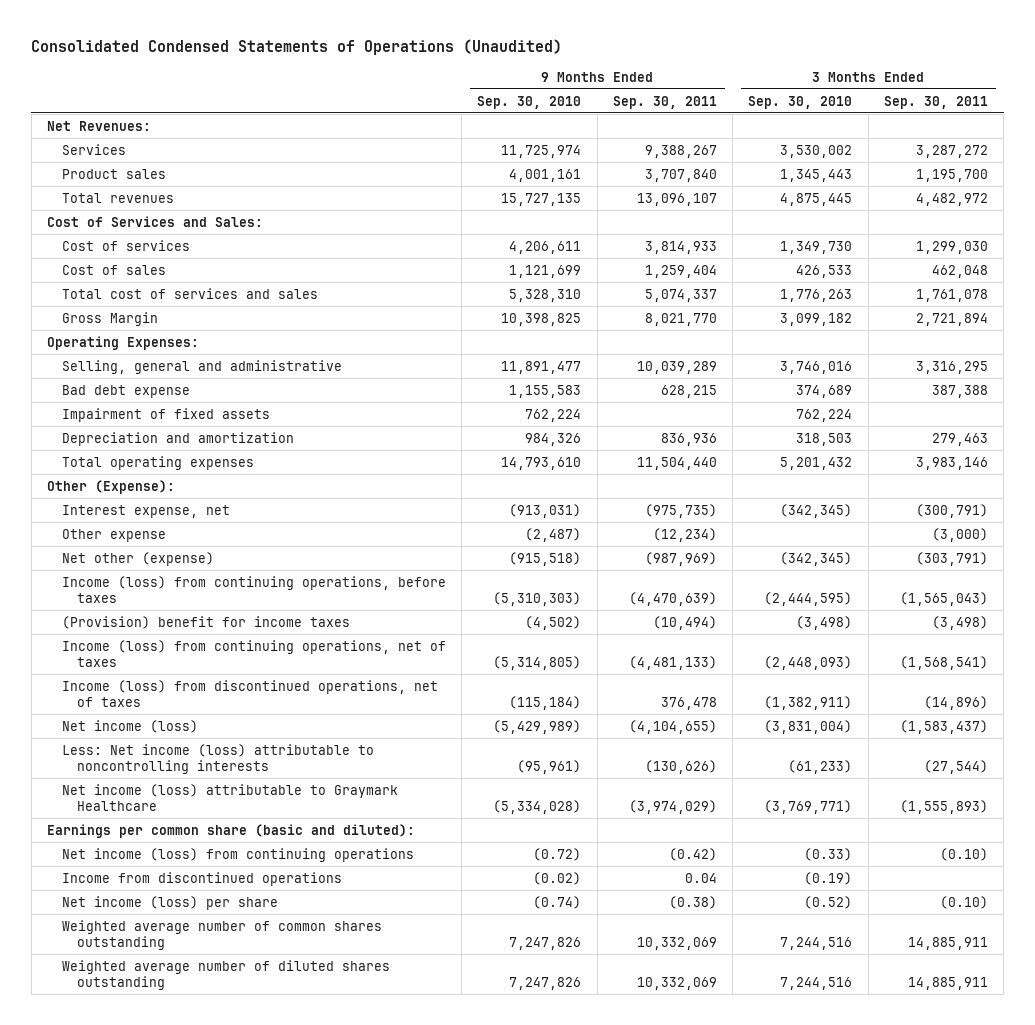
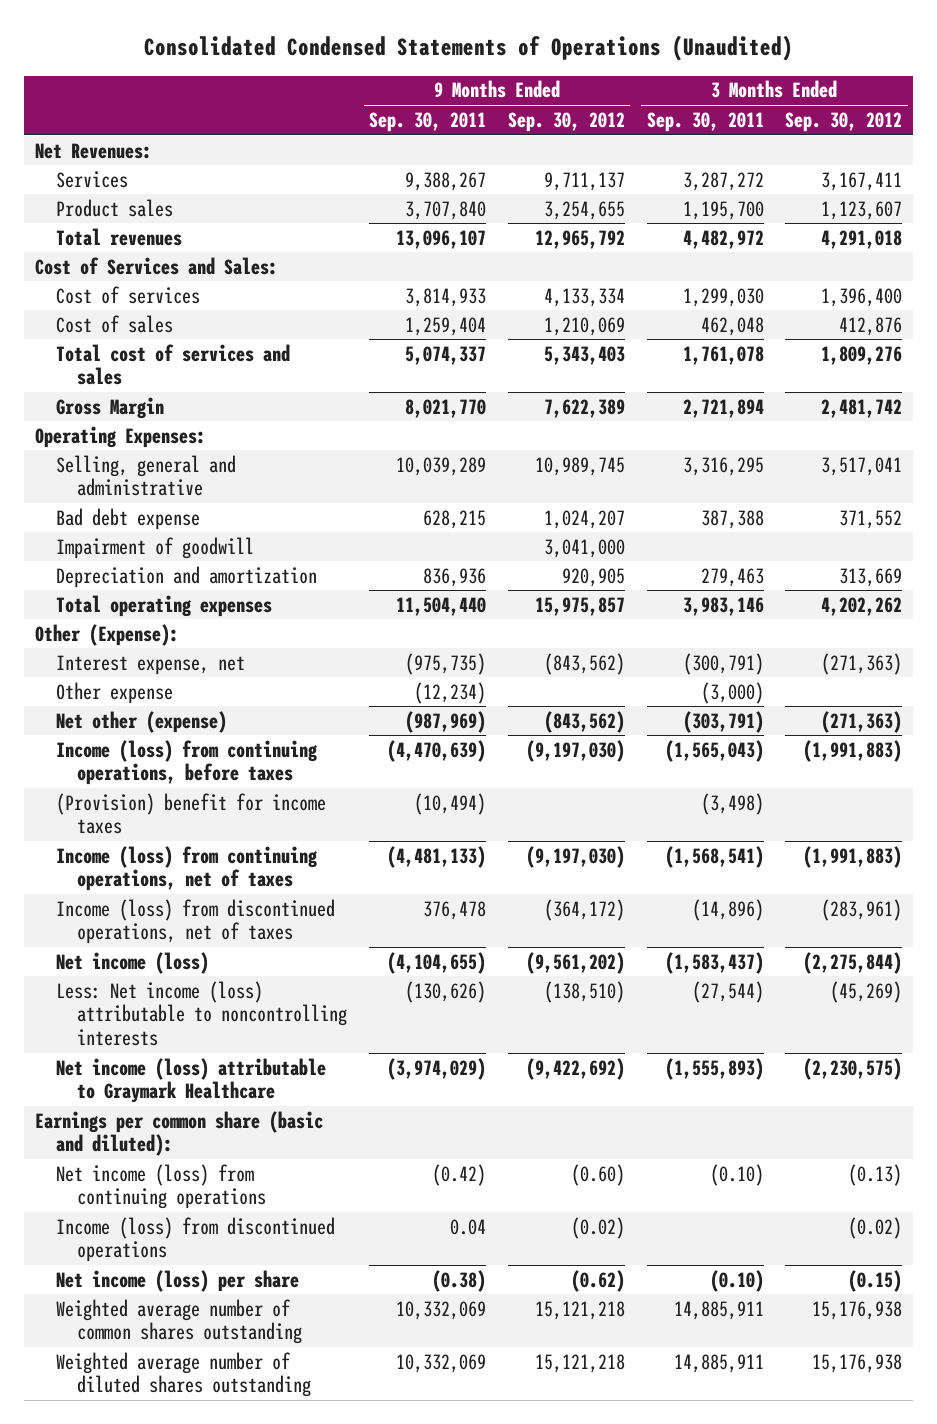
[477,95,582,109] Sep. 30, 2010 -> none
[748,95,853,109] Sep. 30, 2010 -> none
none -> [507,111,625,132] Sep. 30, 2012
none -> [785,111,903,132] Sep. 30, 2012
[61,407,270,422] Impairment of fixed assets -> none
none -> [56,536,255,559] Impairment of goodwill
[61,871,342,886] Income from discontinued operations -> [56,1216,336,1263] Income (loss) from discontinued operations

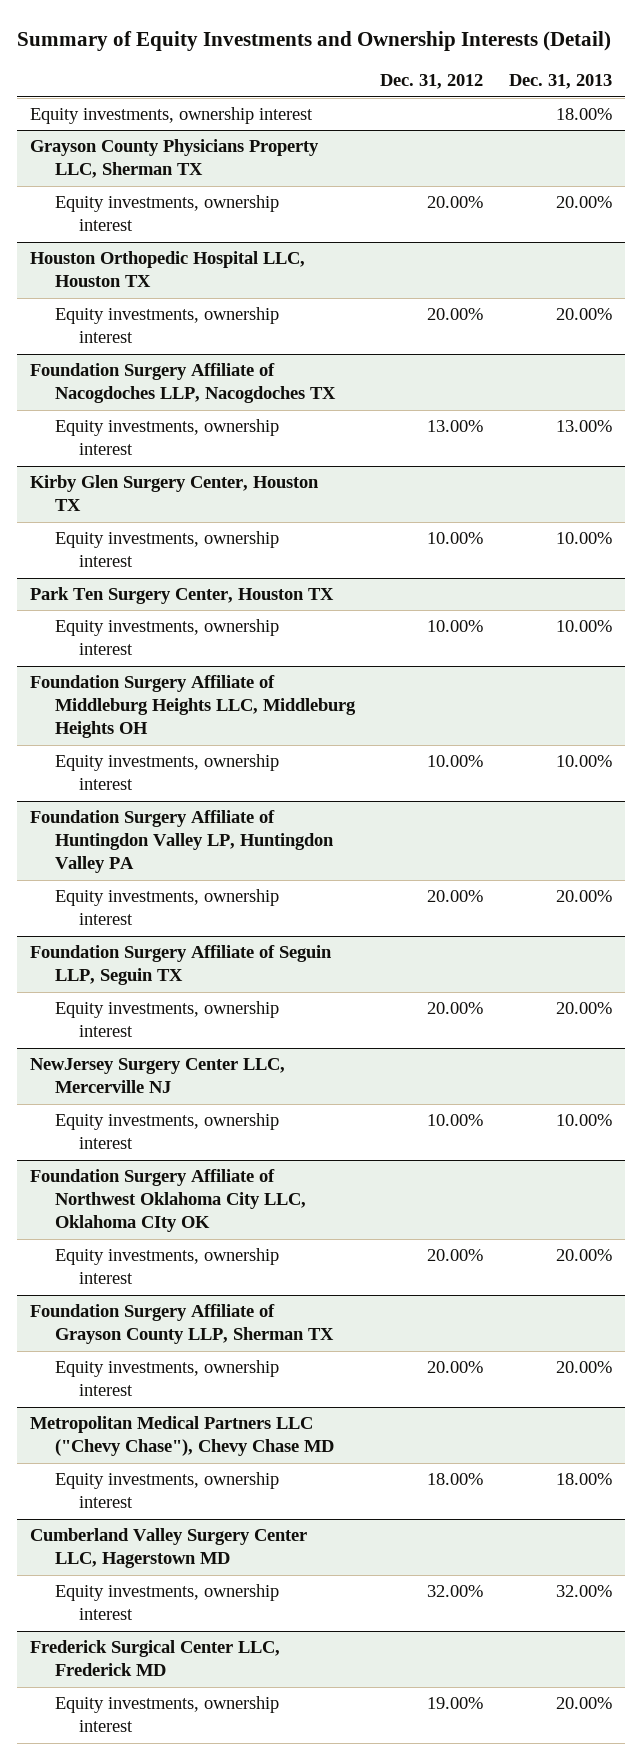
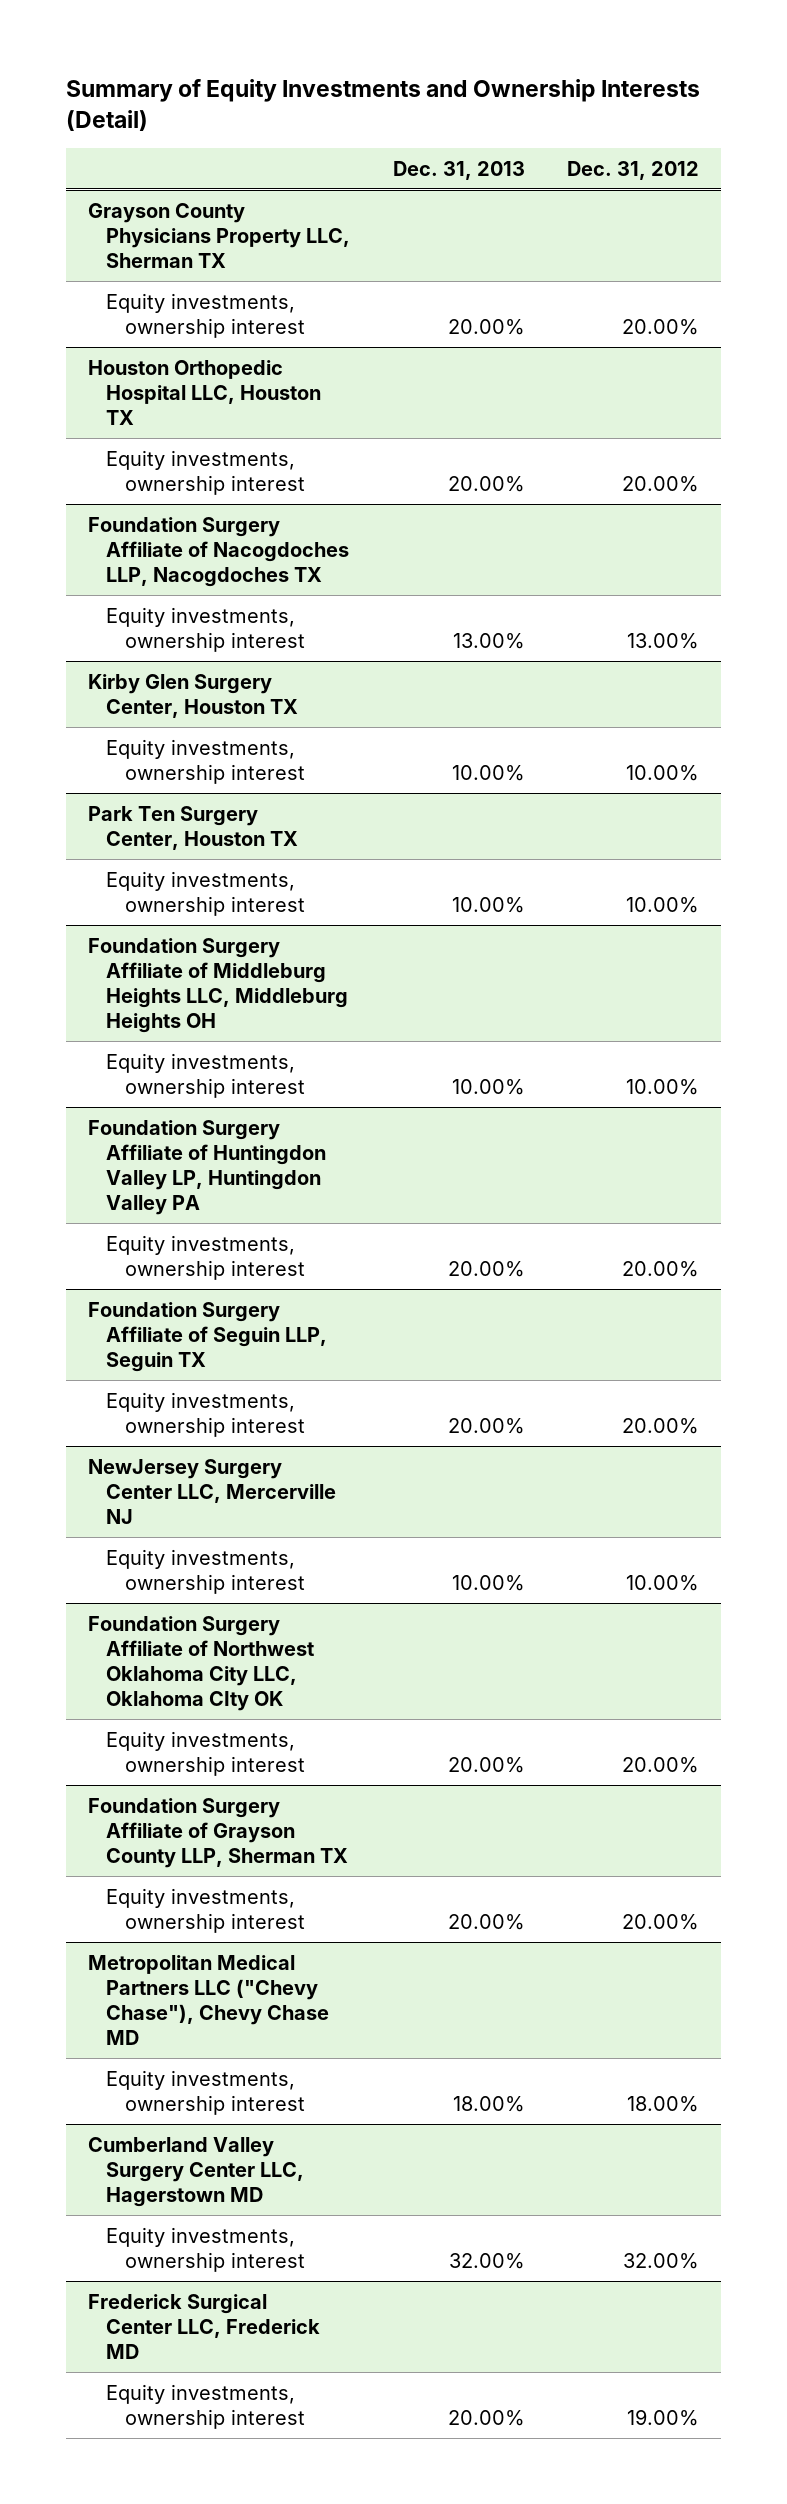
[30,107,314,125] Equity investments, ownership interest -> none

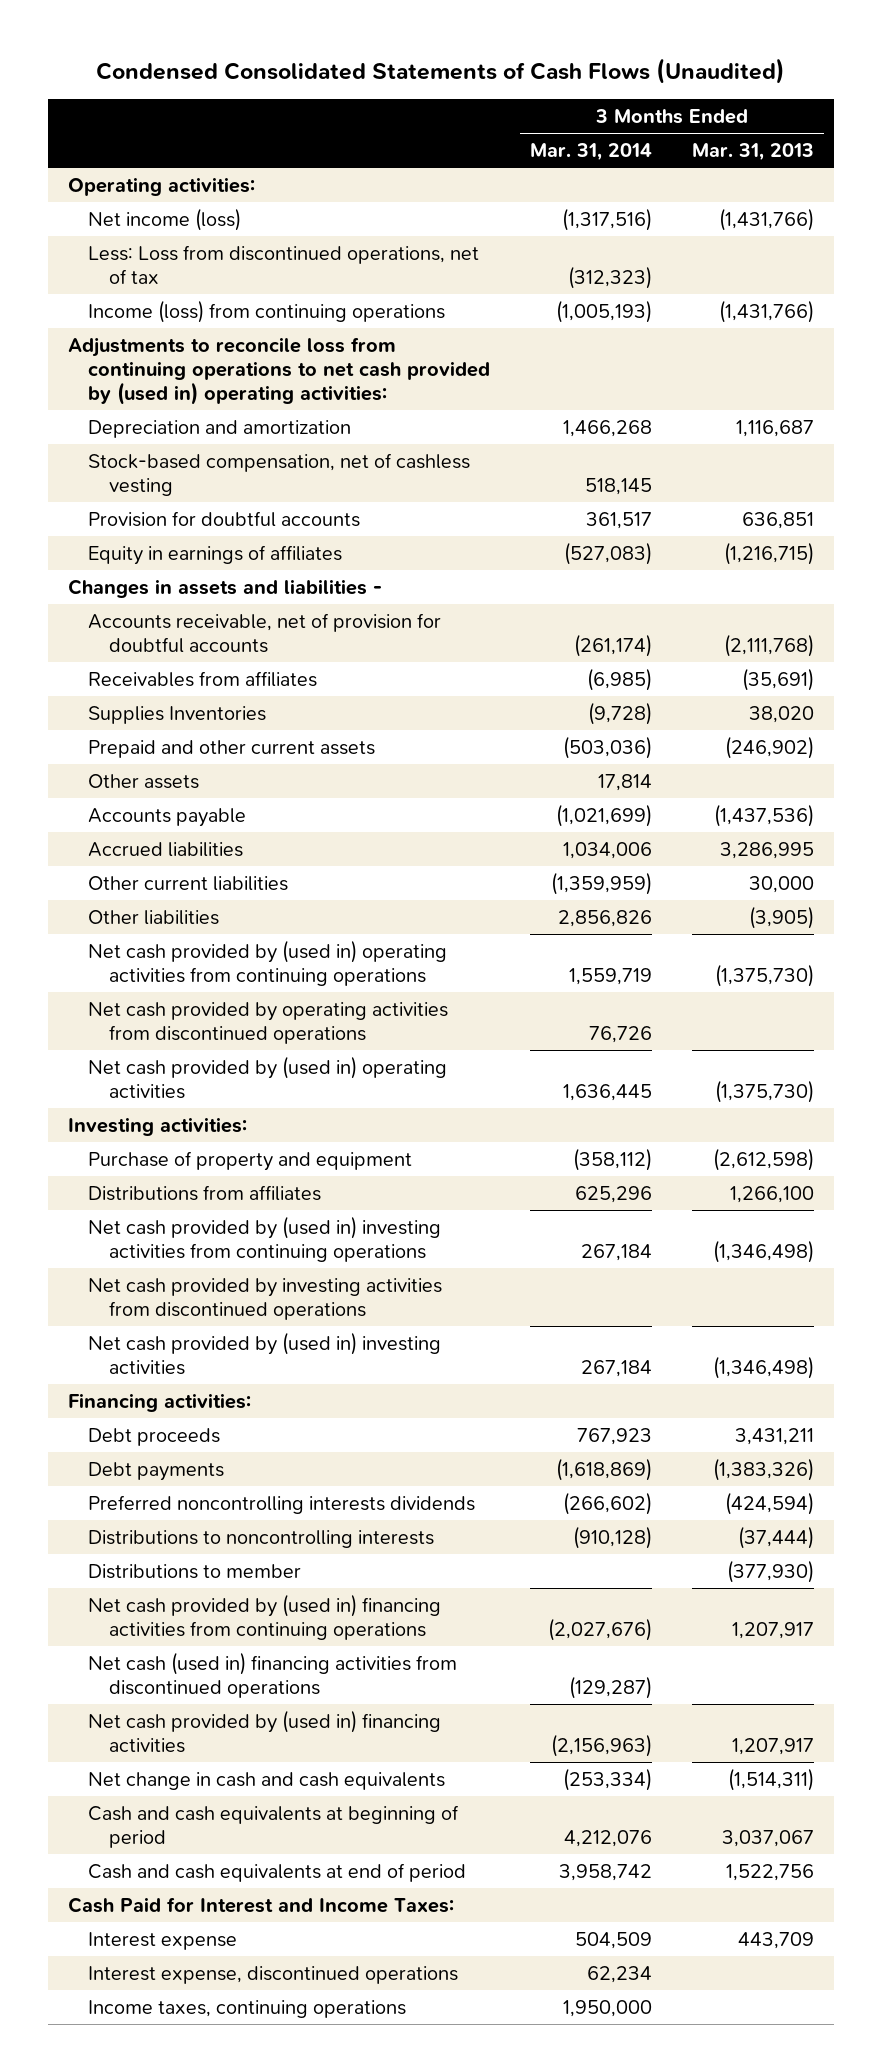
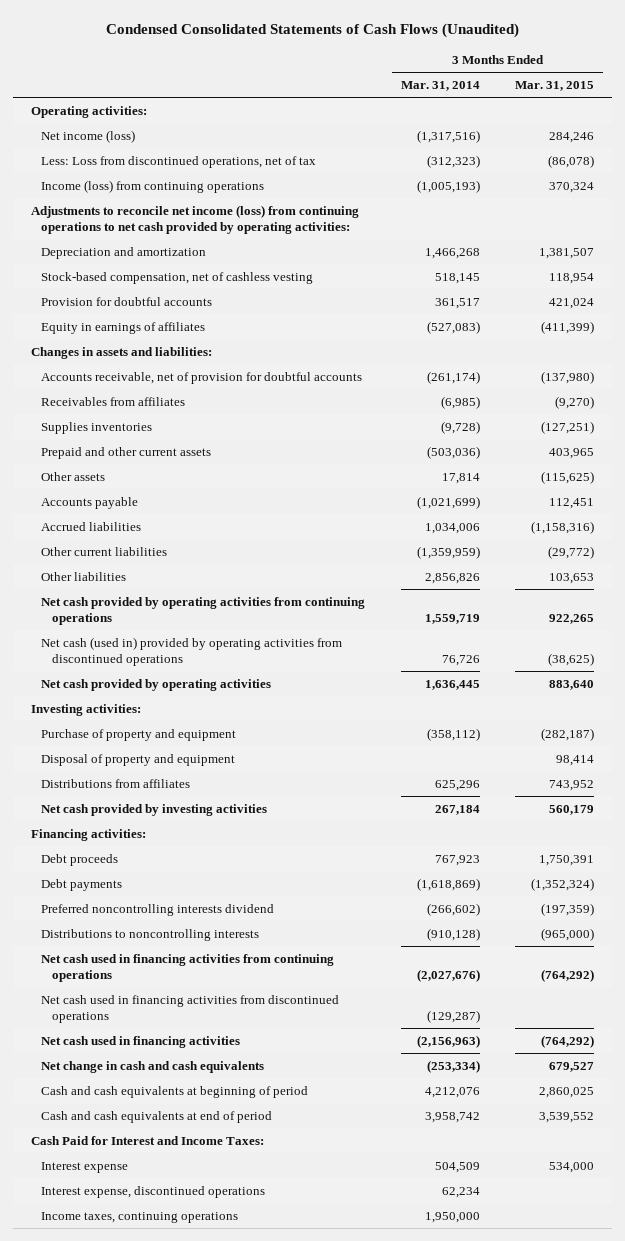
[692,143,815,162] Mar. 31, 2013 -> none
none -> [515,80,595,91] Mar. 31, 2015
[67,336,491,406] Adjustments to reconcile loss from continuing operations to net cash provided by (used in) operating activities: -> [31,204,360,234] Adjustments to reconcile net income (loss) from continuing operations to net cash provided by operating activities:
[67,578,382,598] Changes in assets and liabilities - -> [31,346,213,359] Changes in assets and liabilities:
[88,705,267,724] Supplies Inventories -> [41,421,153,434] Supplies inventories
[88,939,448,987] Net cash provided by (used in) operating activities from continuing operations -> [41,596,366,625] Net cash provided by operating activities from continuing operations
[88,1001,449,1045] Net cash provided by operating activities from discontinued operations -> [41,636,343,666] Net cash (used in) provided by operating activities from discontinued operations
[88,1055,448,1100] Net cash provided by (used in) operating activities -> [41,678,272,691] Net cash provided by operating activities
none -> [41,753,236,766] Disposal of property and equipment
[88,1215,442,1263] Net cash provided by (used in) investing activities from continuing operations -> none
[88,1277,443,1321] Net cash provided by investing activities from discontinued operations -> none
[88,1331,442,1376] Net cash provided by (used in) investing activities -> [41,803,268,816] Net cash provided by investing activities
[88,1494,476,1514] Preferred noncontrolling interests dividends -> [41,903,275,916] Preferred noncontrolling interests dividend
[88,1563,302,1579] Distributions to member -> none
[88,1593,442,1641] Net cash provided by (used in) financing activities from continuing operations -> [41,953,335,982] Net cash used in financing activities from continuing operations
[88,1651,458,1699] Net cash (used in) financing activities from discontinued operations -> [41,994,340,1023] Net cash used in financing activities from discontinued operations
[88,1709,442,1754] Net cash provided by (used in) financing activities -> [41,1035,241,1048] Net cash used in financing activities

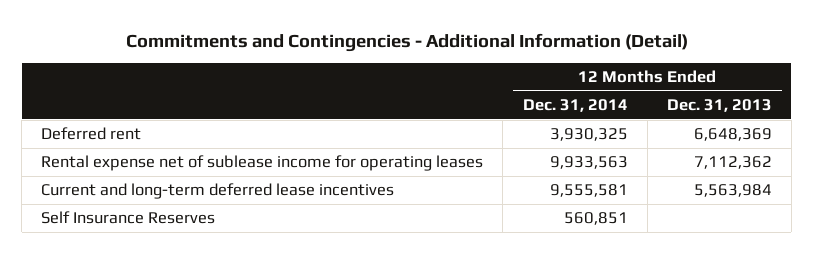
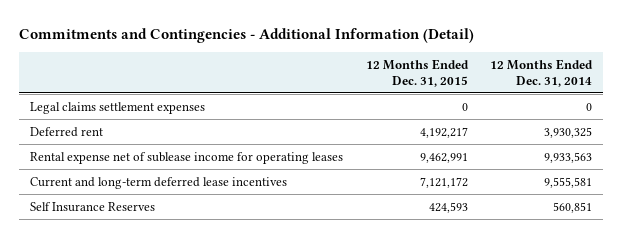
[666,99,772,113] Dec. 31, 2013 -> none
none -> [365,58,469,87] 12 Months Ended Dec. 31, 2015
none -> [30,101,206,114] Legal claims settlement expenses

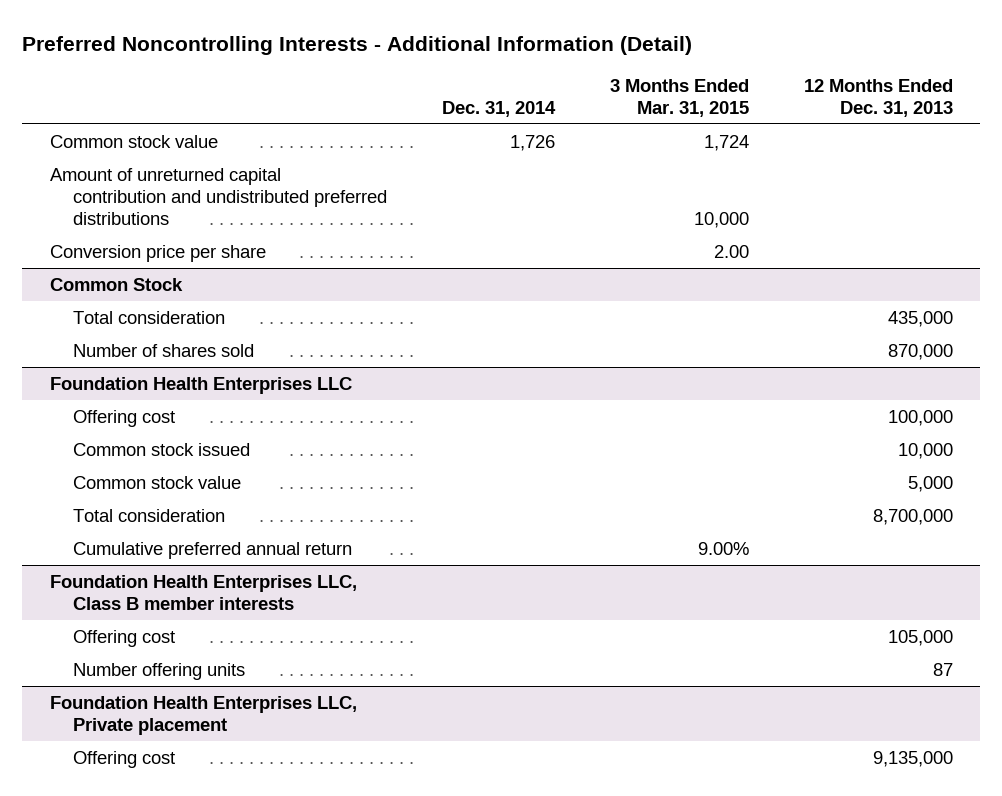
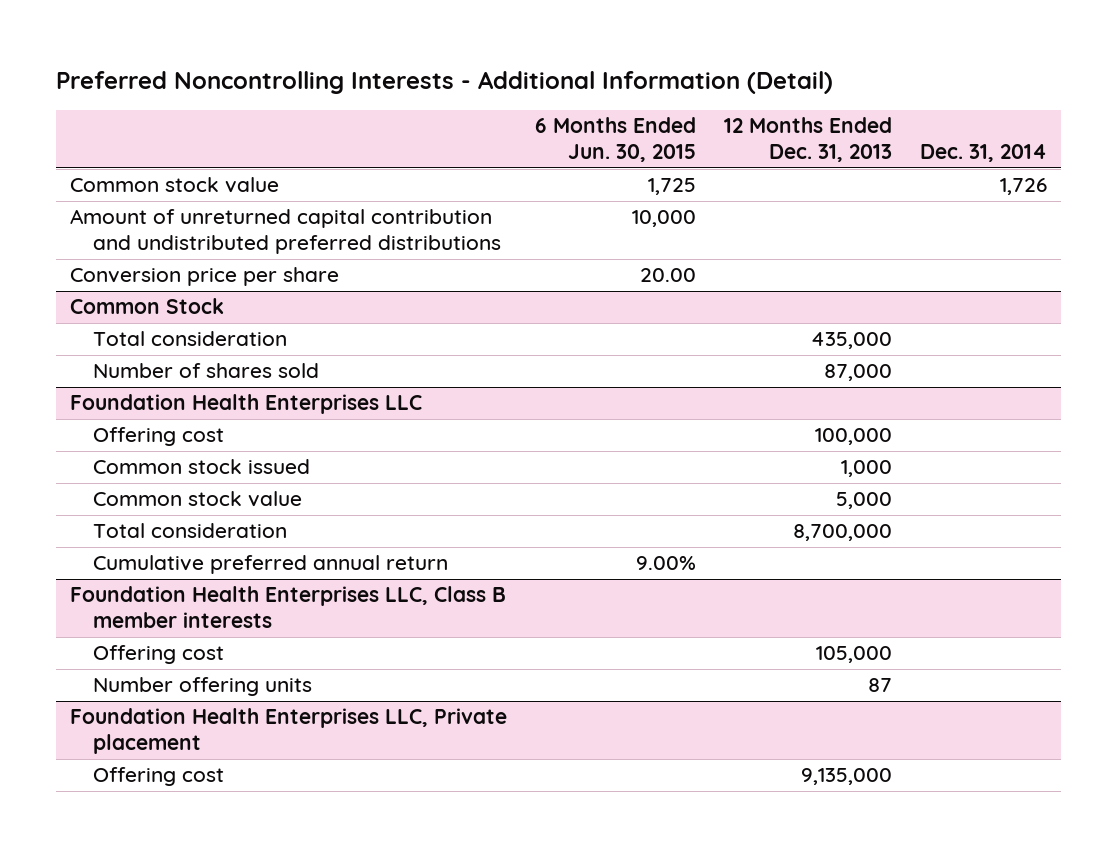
[609,78,749,117] 3 Months Ended Mar. 31, 2015 -> none
none -> [534,117,696,163] 6 Months Ended Jun. 30, 2015
[887,343,953,360] 870,000 -> [823,364,892,382] 87,000
[897,442,953,459] 10,000 -> [840,460,892,478] 1,000

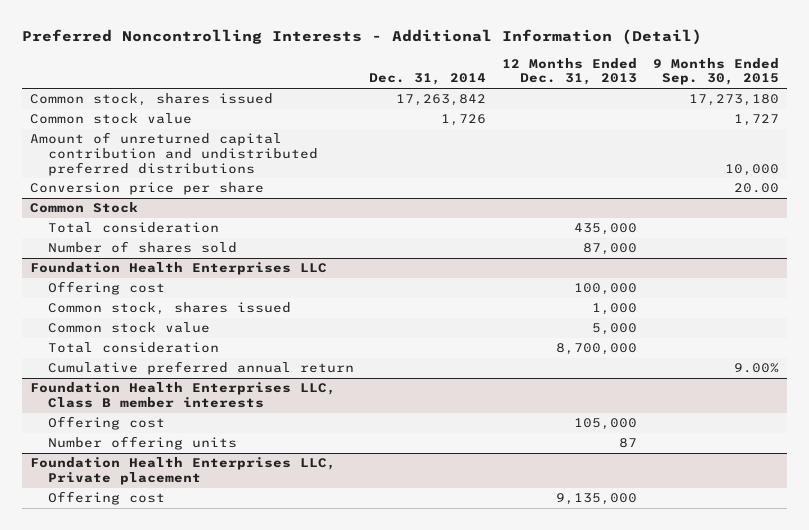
[534,117,696,163] 6 Months Ended Jun. 30, 2015 -> none
none -> [652,57,779,86] 9 Months Ended Sep. 30, 2015
none -> [29,93,273,107] Common stock, shares issued
[92,459,310,475] Common stock issued -> [47,302,291,316] Common stock, shares issued

